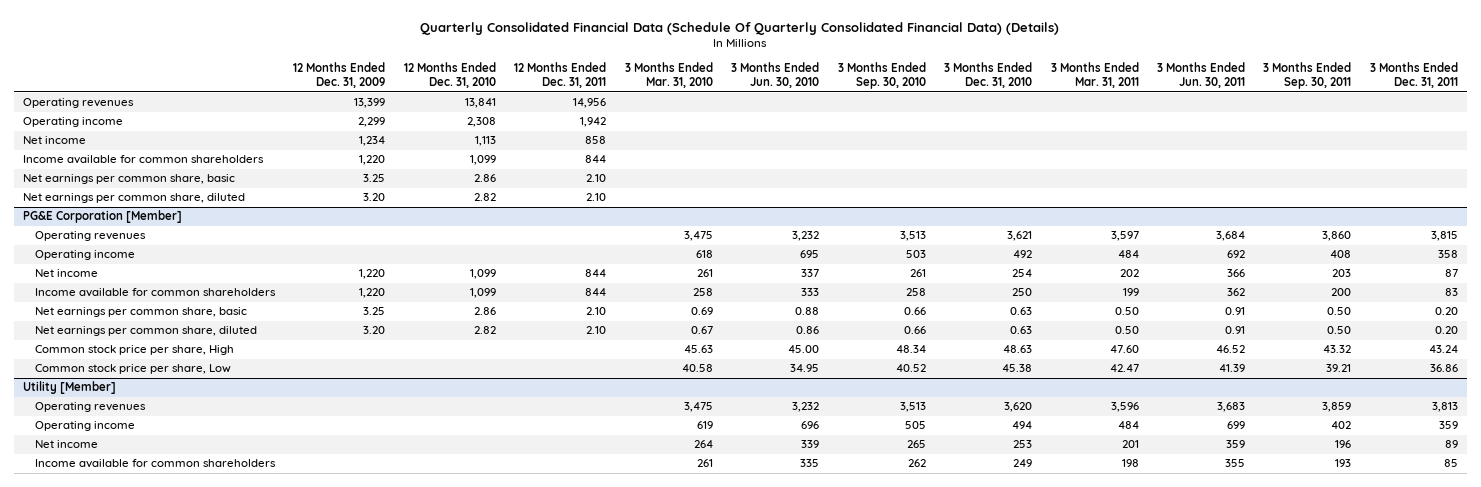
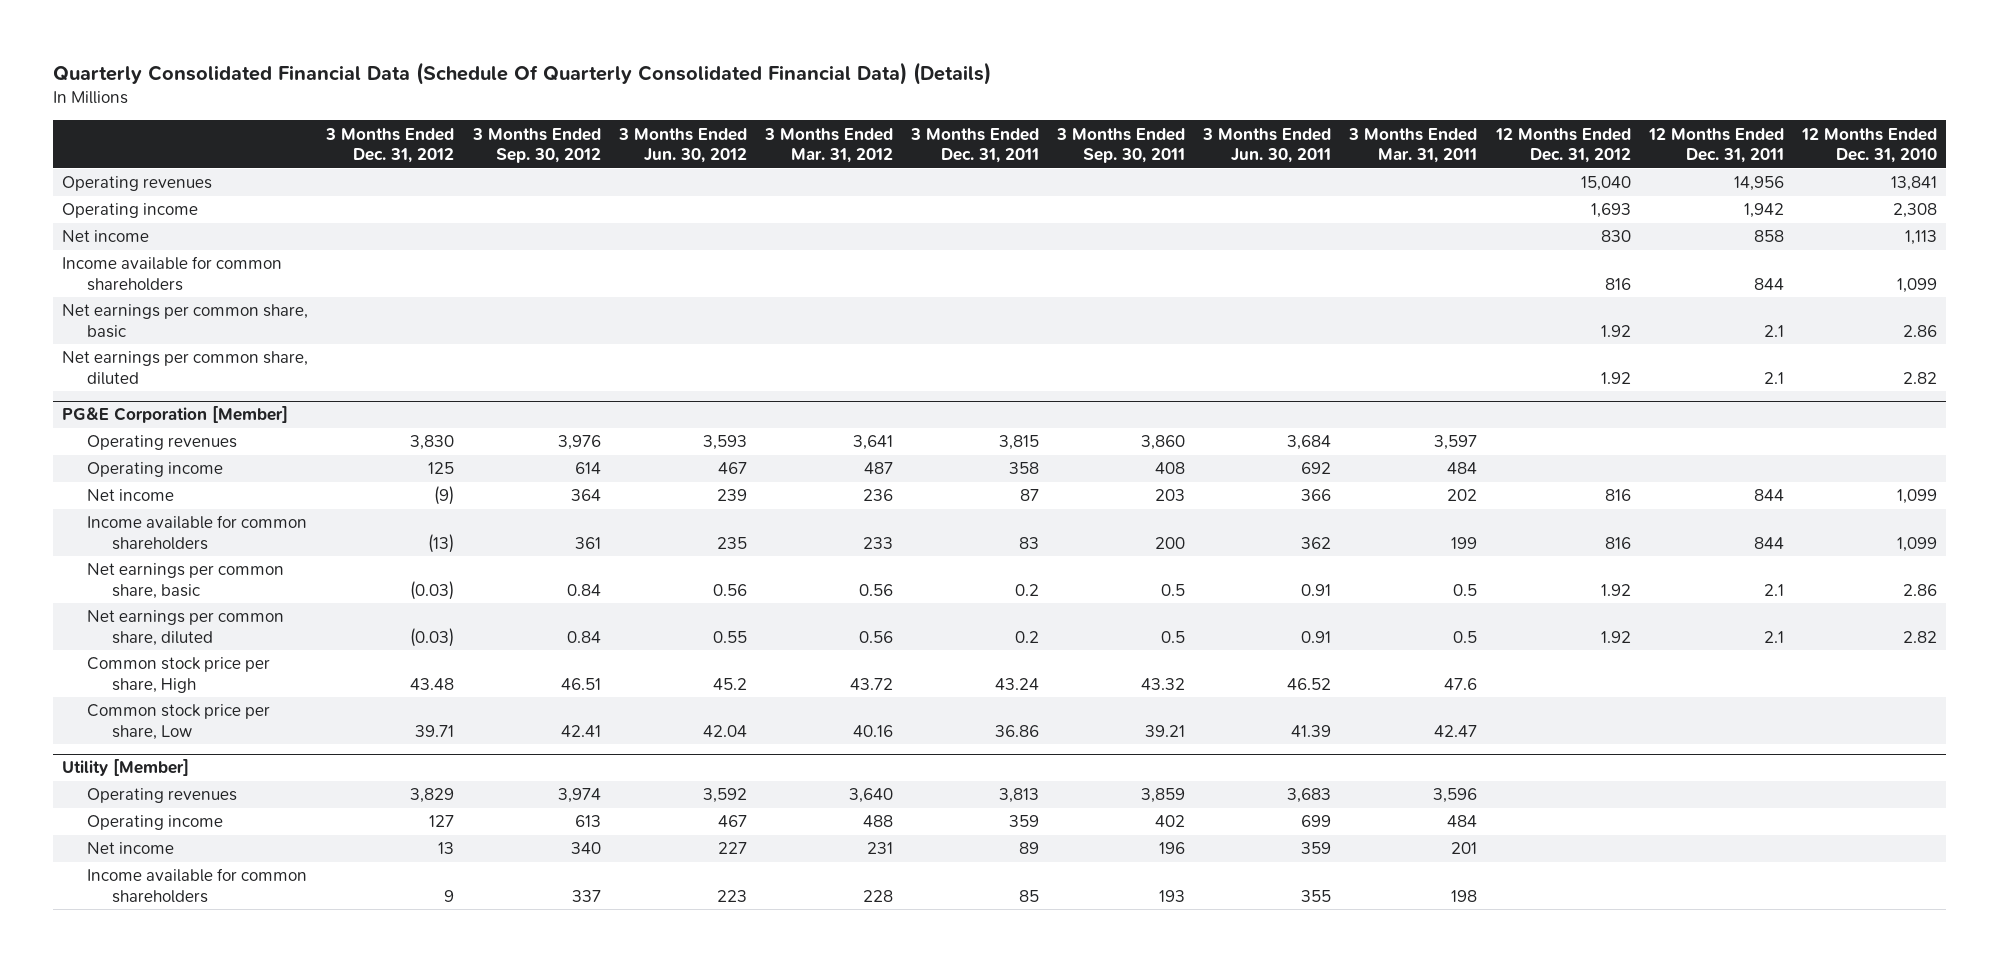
[293,61,386,89] 12 Months Ended Dec. 31, 2009 -> none
[624,61,713,89] 3 Months Ended Mar. 31, 2010 -> none
[731,61,820,89] 3 Months Ended Jun. 30, 2010 -> none
[837,61,926,90] 3 Months Ended Sep. 30, 2010 -> none
[944,61,1033,89] 3 Months Ended Dec. 31, 2010 -> none
none -> [325,127,455,164] 3 Months Ended Dec. 31, 2012
none -> [471,127,601,164] 3 Months Ended Sep. 30, 2012
none -> [617,127,747,164] 3 Months Ended Jun. 30, 2012
none -> [763,127,893,164] 3 Months Ended Mar. 31, 2012
none -> [1494,127,1631,164] 12 Months Ended Dec. 31, 2012
[586,174,607,183] 2.10 -> [1763,324,1784,337] 2.1
[586,193,607,202] 2.10 -> [1763,371,1784,384] 2.1
[586,307,607,316] 2.10 -> [1763,583,1784,596] 2.1
[1114,307,1139,316] 0.50 -> [1453,583,1478,596] 0.5
[1327,307,1352,316] 0.50 -> [1161,583,1186,596] 0.5
[1434,307,1458,316] 0.20 -> [1015,583,1040,596] 0.2
[586,326,607,335] 2.10 -> [1763,630,1784,643] 2.1
[1114,326,1139,335] 0.50 -> [1453,630,1478,643] 0.5
[1327,326,1352,335] 0.50 -> [1161,630,1186,643] 0.5
[1434,326,1458,335] 0.20 -> [1015,630,1040,643] 0.2
[1109,345,1139,354] 47.60 -> [1444,677,1478,690] 47.6

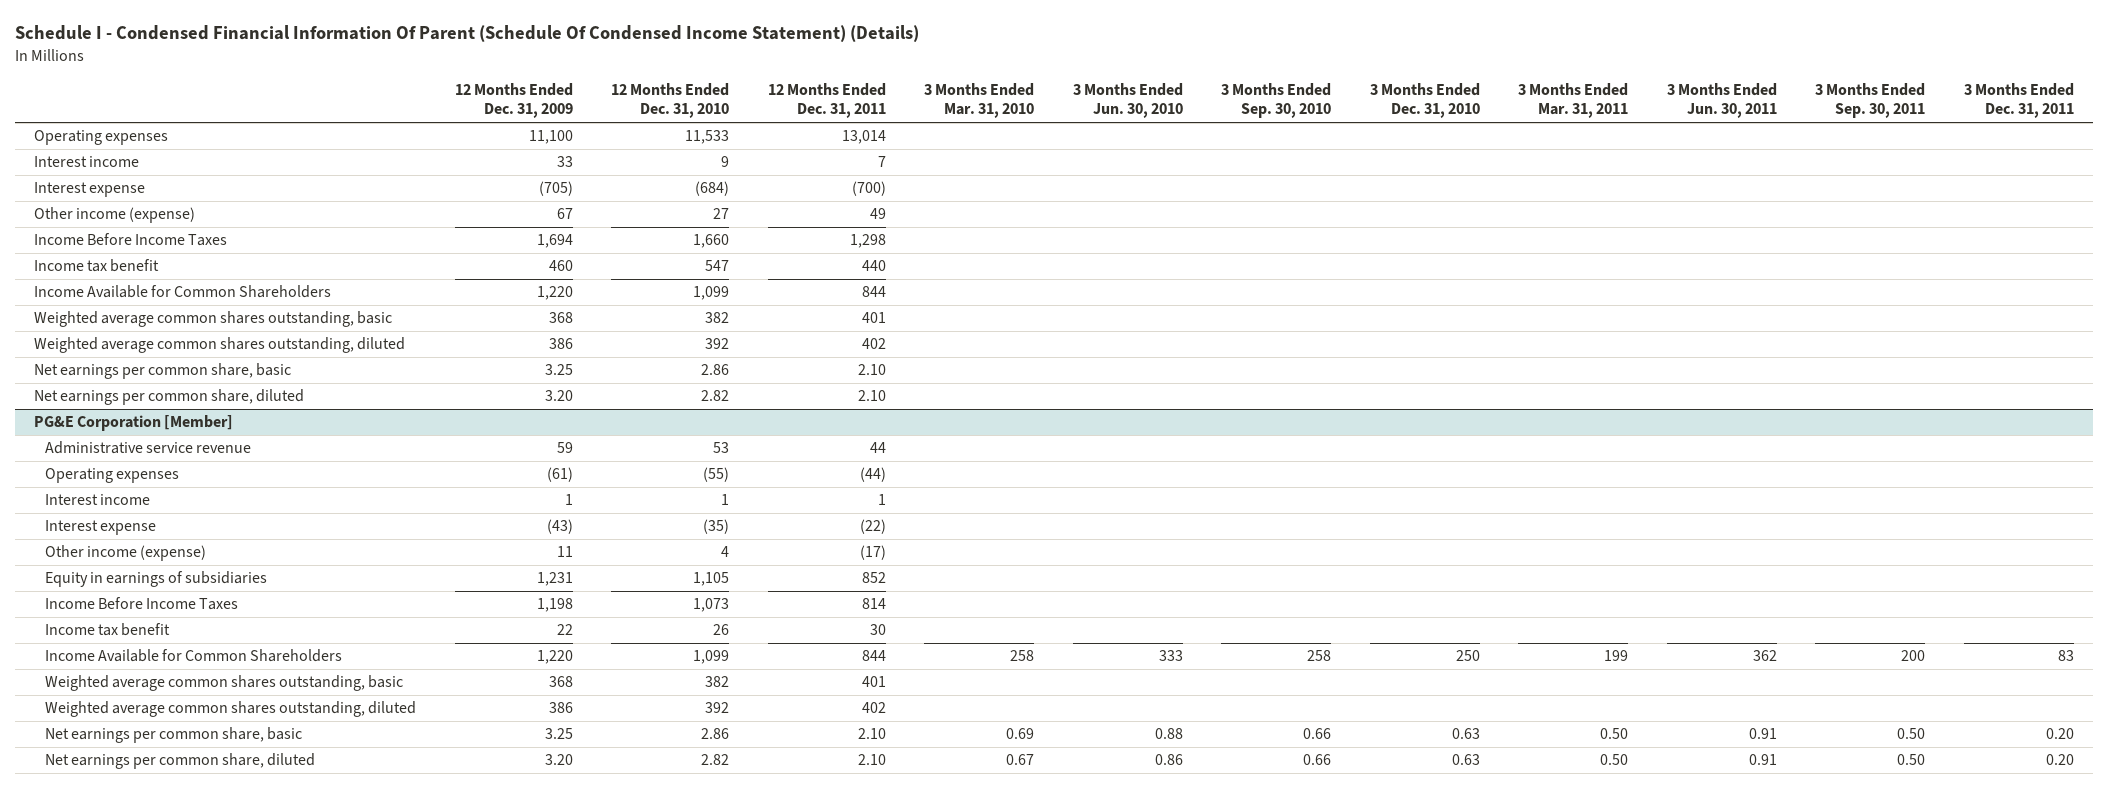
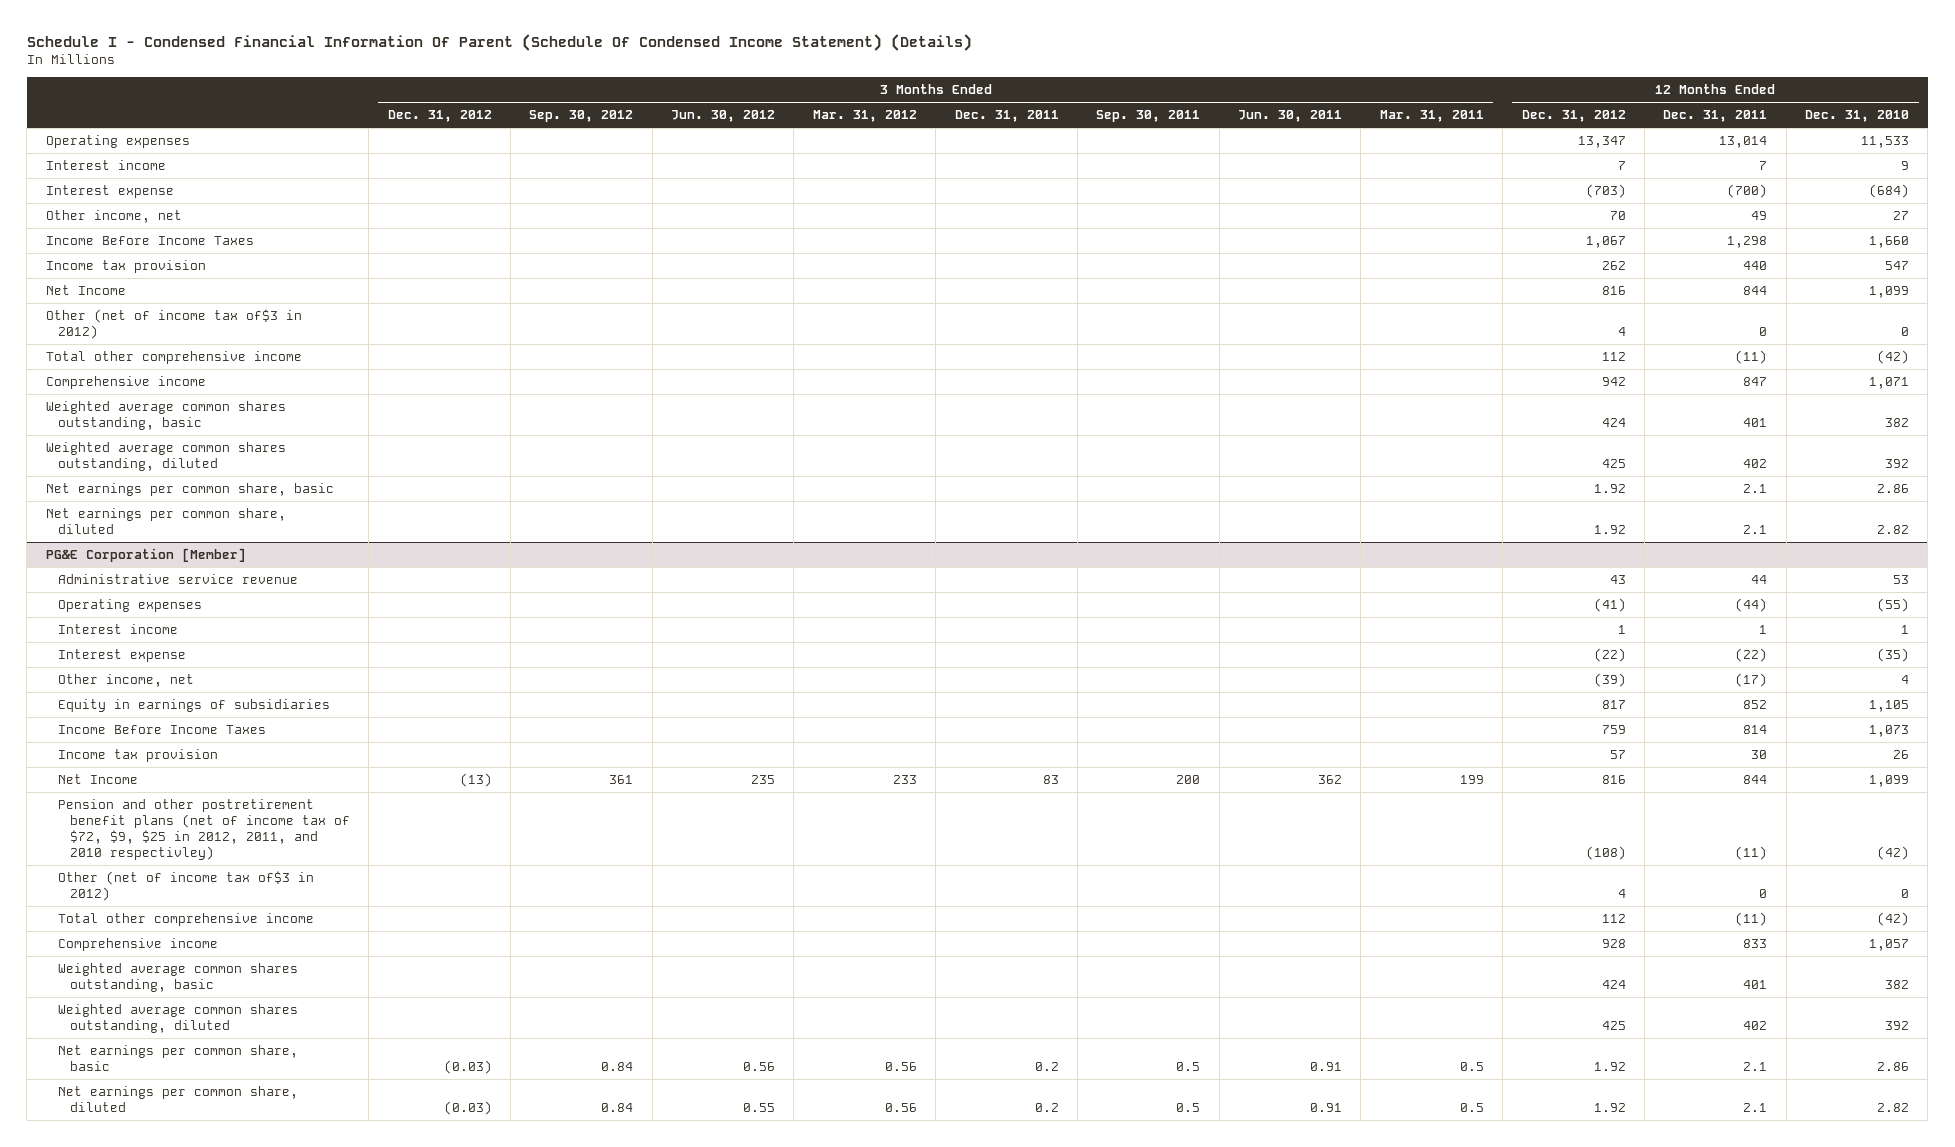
[454,82,573,119] 12 Months Ended Dec. 31, 2009 -> none
[924,82,1035,119] 3 Months Ended Mar. 31, 2010 -> none
[1072,82,1183,119] 3 Months Ended Jun. 30, 2010 -> none
[1221,82,1332,119] 3 Months Ended Sep. 30, 2010 -> none
[1369,82,1480,119] 3 Months Ended Dec. 31, 2010 -> none
none -> [387,110,492,123] Dec. 31, 2012
none -> [529,110,634,123] Sep. 30, 2012
none -> [671,110,776,123] Jun. 30, 2012
none -> [812,110,917,123] Mar. 31, 2012
none -> [1521,110,1626,123] Dec. 31, 2012
[33,207,195,224] Other income (expense) -> [45,209,182,223] Other income, net
[33,259,159,273] Income tax benefit -> [45,259,206,273] Income tax provision
[33,285,331,299] Income Available for Common Shareholders -> [45,284,126,295] Net Income
none -> [45,308,302,340] Other (net of income tax of$3 in 2012)
none -> [45,350,302,364] Total other comprehensive income
none -> [45,375,206,389] Comprehensive income
[857,364,886,376] 2.10 -> [1743,483,1768,493] 2.1
[857,390,886,402] 2.10 -> [1743,525,1768,535] 2.1
[45,545,207,562] Other income (expense) -> [57,673,194,687] Other income, net
[45,623,171,637] Income tax benefit -> [57,748,218,762] Income tax provision
[45,649,343,663] Income Available for Common Shareholders -> [57,773,138,784] Net Income
none -> [57,798,350,861] Pension and other postretirement benefit plans (net of income tax of $72, $9, $25 in 2012, 2011, and 2010 respectivley)
none -> [57,870,314,902] Other (net of income tax of$3 in 2012)
none -> [57,912,314,926] Total other comprehensive income
none -> [57,937,218,951] Comprehensive income
[857,728,886,740] 2.10 -> [1743,1062,1768,1072] 2.1
[1600,728,1629,740] 0.50 -> [1459,1062,1484,1072] 0.5
[1897,728,1926,740] 0.50 -> [1176,1062,1201,1072] 0.5
[2045,728,2074,740] 0.20 -> [1034,1062,1059,1072] 0.2
[857,754,886,766] 2.10 -> [1743,1103,1768,1113] 2.1
[1600,754,1629,766] 0.50 -> [1459,1103,1484,1113] 0.5
[1897,754,1926,766] 0.50 -> [1176,1103,1201,1113] 0.5
[2045,754,2074,766] 0.20 -> [1034,1103,1059,1113] 0.2

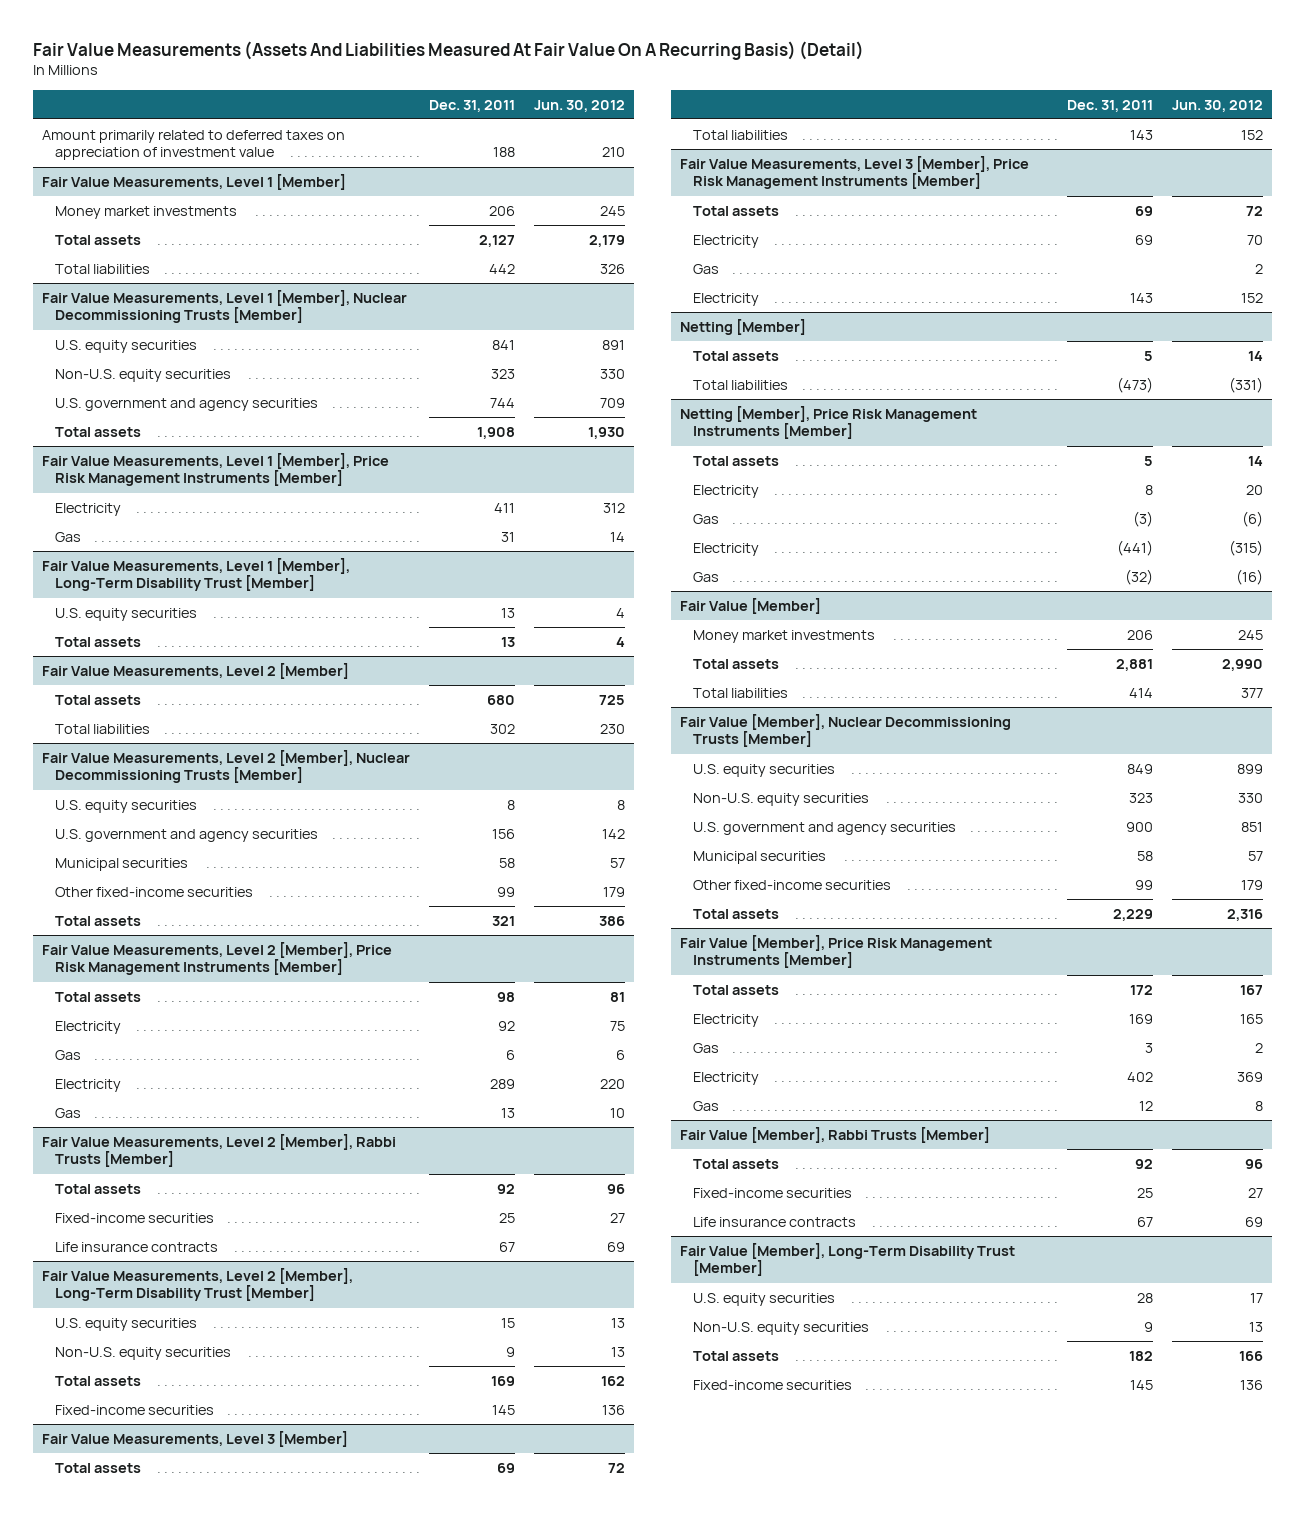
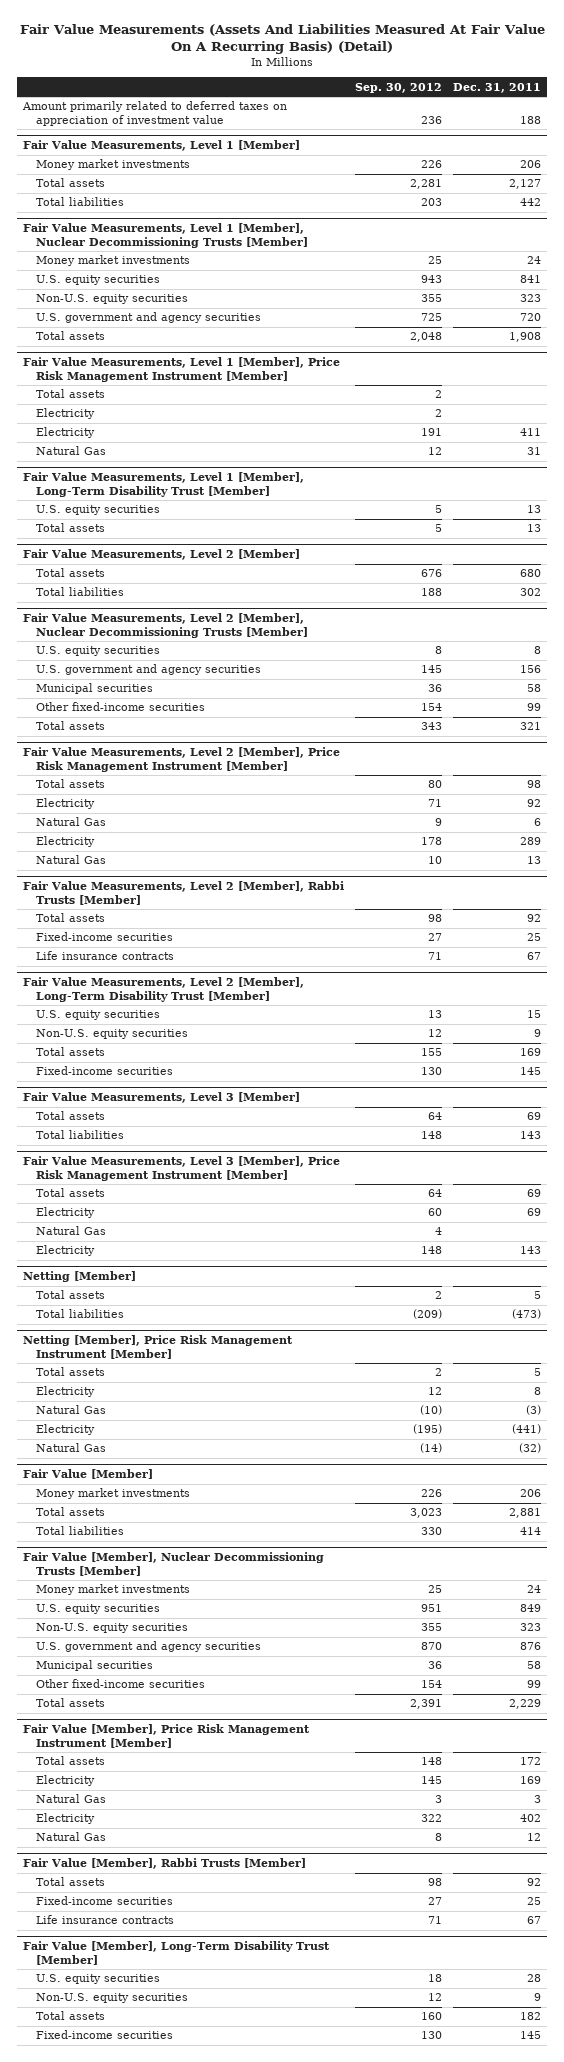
[533,99,625,112] Jun. 30, 2012 -> none
none -> [354,82,442,93] Sep. 30, 2012
none -> [36,255,191,267] Money market investments
[490,397,516,408] 744 -> [520,313,542,322] 720
[42,452,390,487] Fair Value Measurements, Level 1 [Member], Price Risk Management Instruments [Member] -> [22,357,340,382] Fair Value Measurements, Level 1 [Member], Price Risk Management Instrument [Member]
none -> [36,389,106,399] Total assets
none -> [36,408,96,420] Electricity
[54,531,81,542] Gas -> [36,446,107,456] Natural Gas
[42,941,393,976] Fair Value Measurements, Level 2 [Member], Price Risk Management Instruments [Member] -> [22,747,340,772] Fair Value Measurements, Level 2 [Member], Price Risk Management Instrument [Member]
[54,1049,81,1060] Gas -> [36,817,107,827] Natural Gas
[54,1107,81,1118] Gas -> [36,855,107,865] Natural Gas
[680,155,1030,190] Fair Value Measurements, Level 3 [Member], Price Risk Management Instruments [Member] -> [22,1156,340,1181] Fair Value Measurements, Level 3 [Member], Price Risk Management Instrument [Member]
[692,263,719,274] Gas -> [36,1226,107,1236] Natural Gas
[680,405,978,440] Netting [Member], Price Risk Management Instruments [Member] -> [22,1335,293,1359] Netting [Member], Price Risk Management Instrument [Member]
[692,513,719,524] Gas -> [36,1405,107,1415] Natural Gas
[692,571,719,582] Gas -> [36,1443,107,1453] Natural Gas
none -> [36,1584,191,1596] Money market investments
[1126,821,1154,832] 900 -> [520,1642,542,1651] 876
[680,934,993,969] Fair Value [Member], Price Risk Management Instruments [Member] -> [22,1724,310,1748] Fair Value [Member], Price Risk Management Instrument [Member]
[692,1042,719,1053] Gas -> [36,1794,107,1804] Natural Gas
[692,1100,719,1111] Gas -> [36,1832,107,1842] Natural Gas

